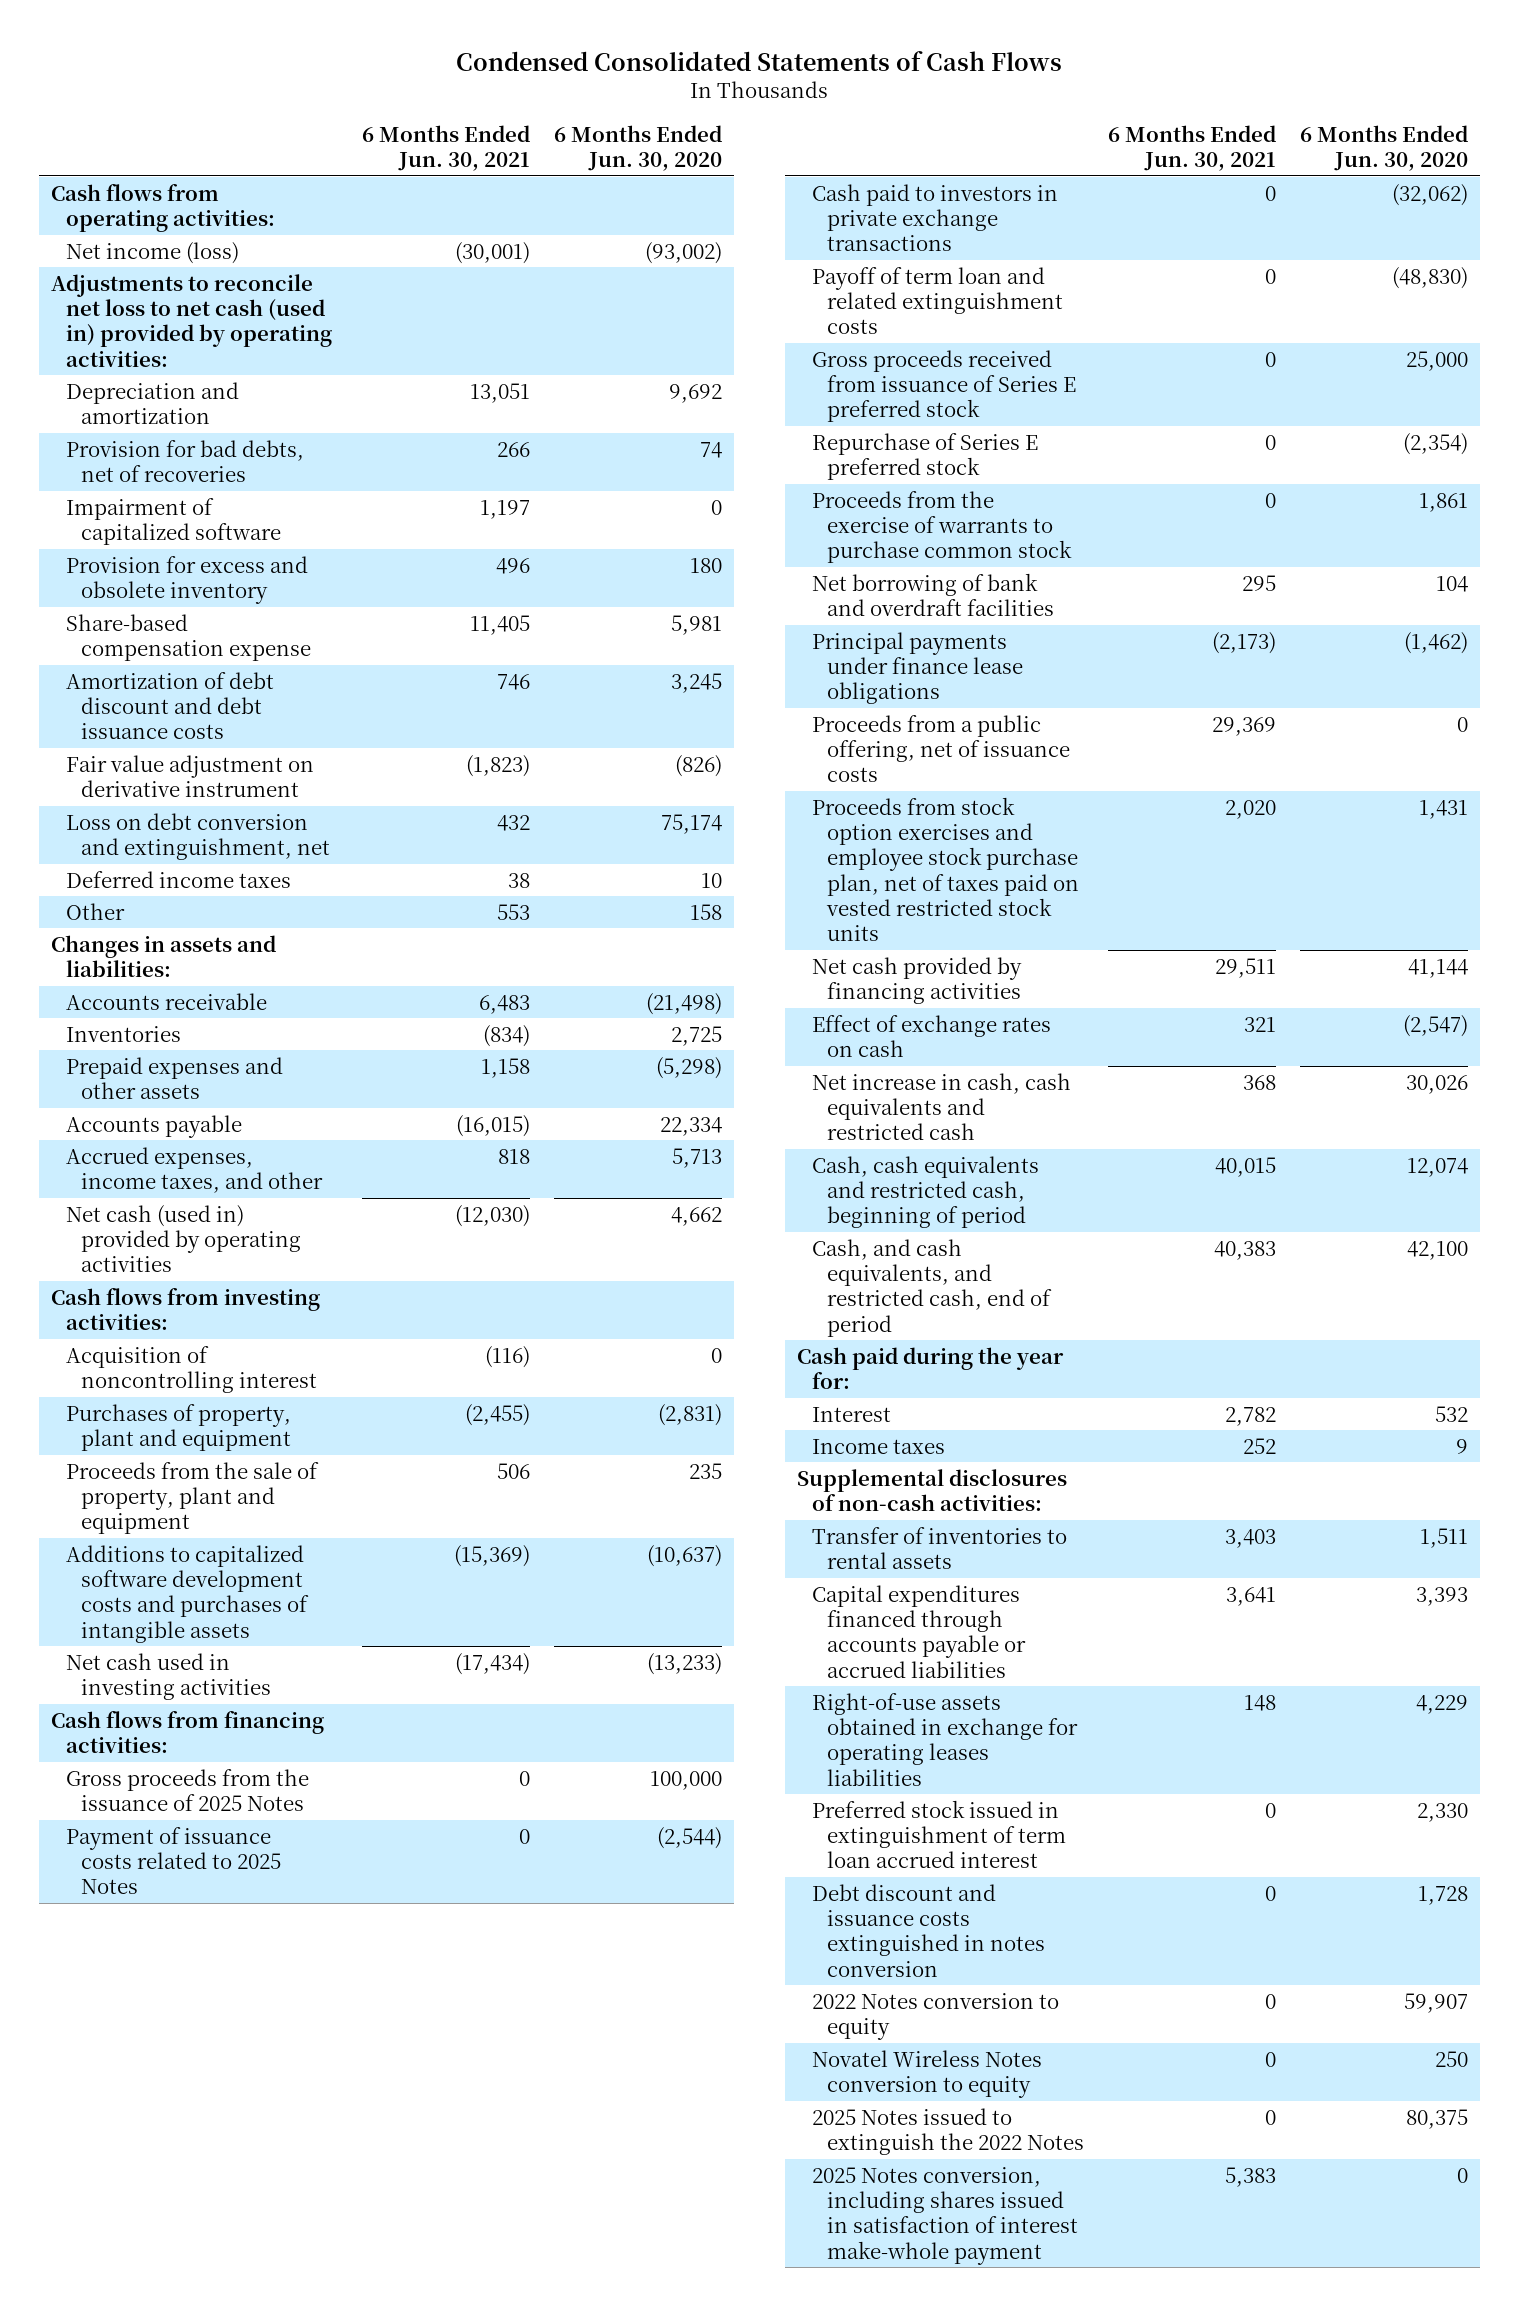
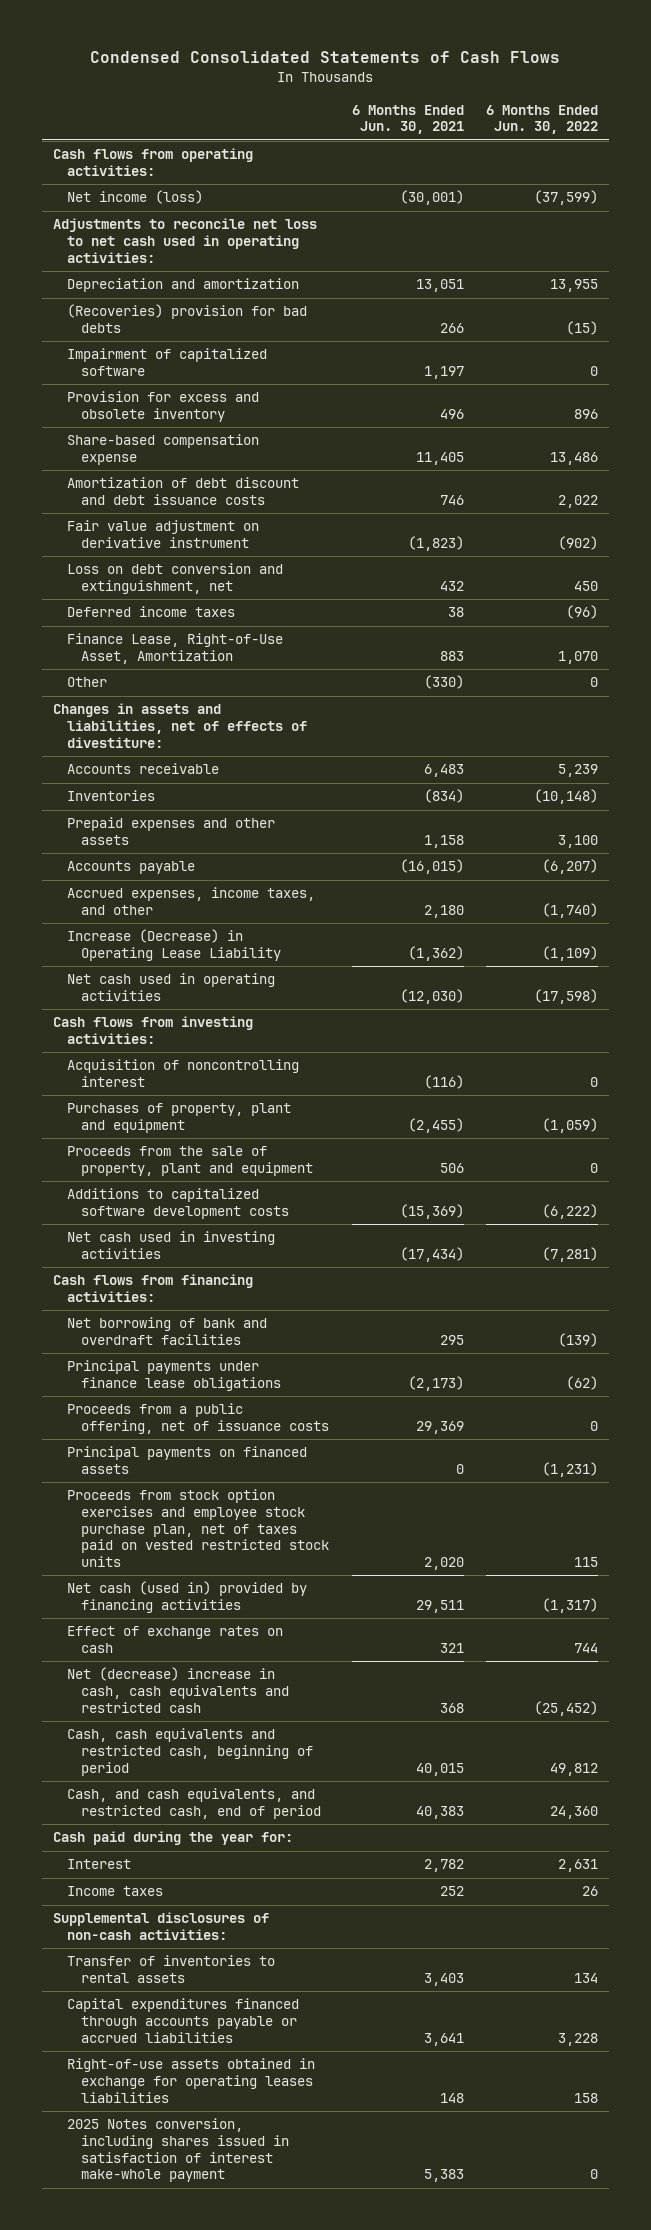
[554,124,723,172] 6 Months Ended Jun. 30, 2020 -> none
none -> [485,104,598,135] 6 Months Ended Jun. 30, 2022
[51,273,333,367] Adjustments to reconcile net loss to net cash (used in) provided by operating activities: -> [52,218,317,263] Adjustments to reconcile net loss to net cash used in operating activities:
[66,439,305,482] Provision for bad debts, net of recoveries -> [67,304,308,334] (Recoveries) provision for bad debts
none -> [67,633,284,665] Finance Lease, Right-of-Use Asset, Amortization
[497,903,531,920] 553 -> [423,675,464,690] (330)
[51,934,277,977] Changes in assets and liabilities: -> [52,703,308,748] Changes in assets and liabilities, net of effects of divestiture:
[498,1148,531,1164] 818 -> [423,905,464,919] 2,180
none -> [67,929,282,962] Increase (Decrease) in Operating Lease Liability
[66,1204,302,1273] Net cash (used in) provided by operating activities -> [67,973,276,1002] Net cash used in operating activities
[66,1544,310,1643] Additions to capitalized software development costs and purchases of intangible assets -> [67,1188,290,1220] Additions to capitalized software development costs
[66,1768,310,1811] Gross proceeds from the issuance of 2025 Notes -> none
[66,1826,282,1895] Payment of issuance costs related to 2025 Notes -> none
[811,183,1058,252] Cash paid to investors in private exchange transactions -> none
[811,266,1063,335] Payoff of term loan and related extinguishment costs -> none
[811,349,1076,423] Gross proceeds received from issuance of Series E preferred stock -> none
[811,432,1038,480] Repurchase of Series E preferred stock -> none
[811,490,1072,564] Proceeds from the exercise of warrants to purchase common stock -> none
none -> [67,1446,308,1475] Principal payments on financed assets
[811,956,1022,1004] Net cash provided by financing activities -> [67,1581,308,1614] Net cash (used in) provided by financing activities
[811,1072,1071,1141] Net increase in cash, cash equivalents and restricted cash -> [67,1667,290,1713] Net (decrease) increase in cash, cash equivalents and restricted cash
[811,1799,1066,1869] Preferred stock issued in extinguishment of term loan accrued interest -> none
[811,1883,1045,1977] Debt discount and issuance costs extinguished in notes conversion -> none
[811,1992,1059,2040] 2022 Notes conversion to equity -> none
[811,2049,1042,2098] Novatel Wireless Notes conversion to equity -> none
[811,2107,1084,2155] 2025 Notes issued to extinguish the 2022 Notes -> none

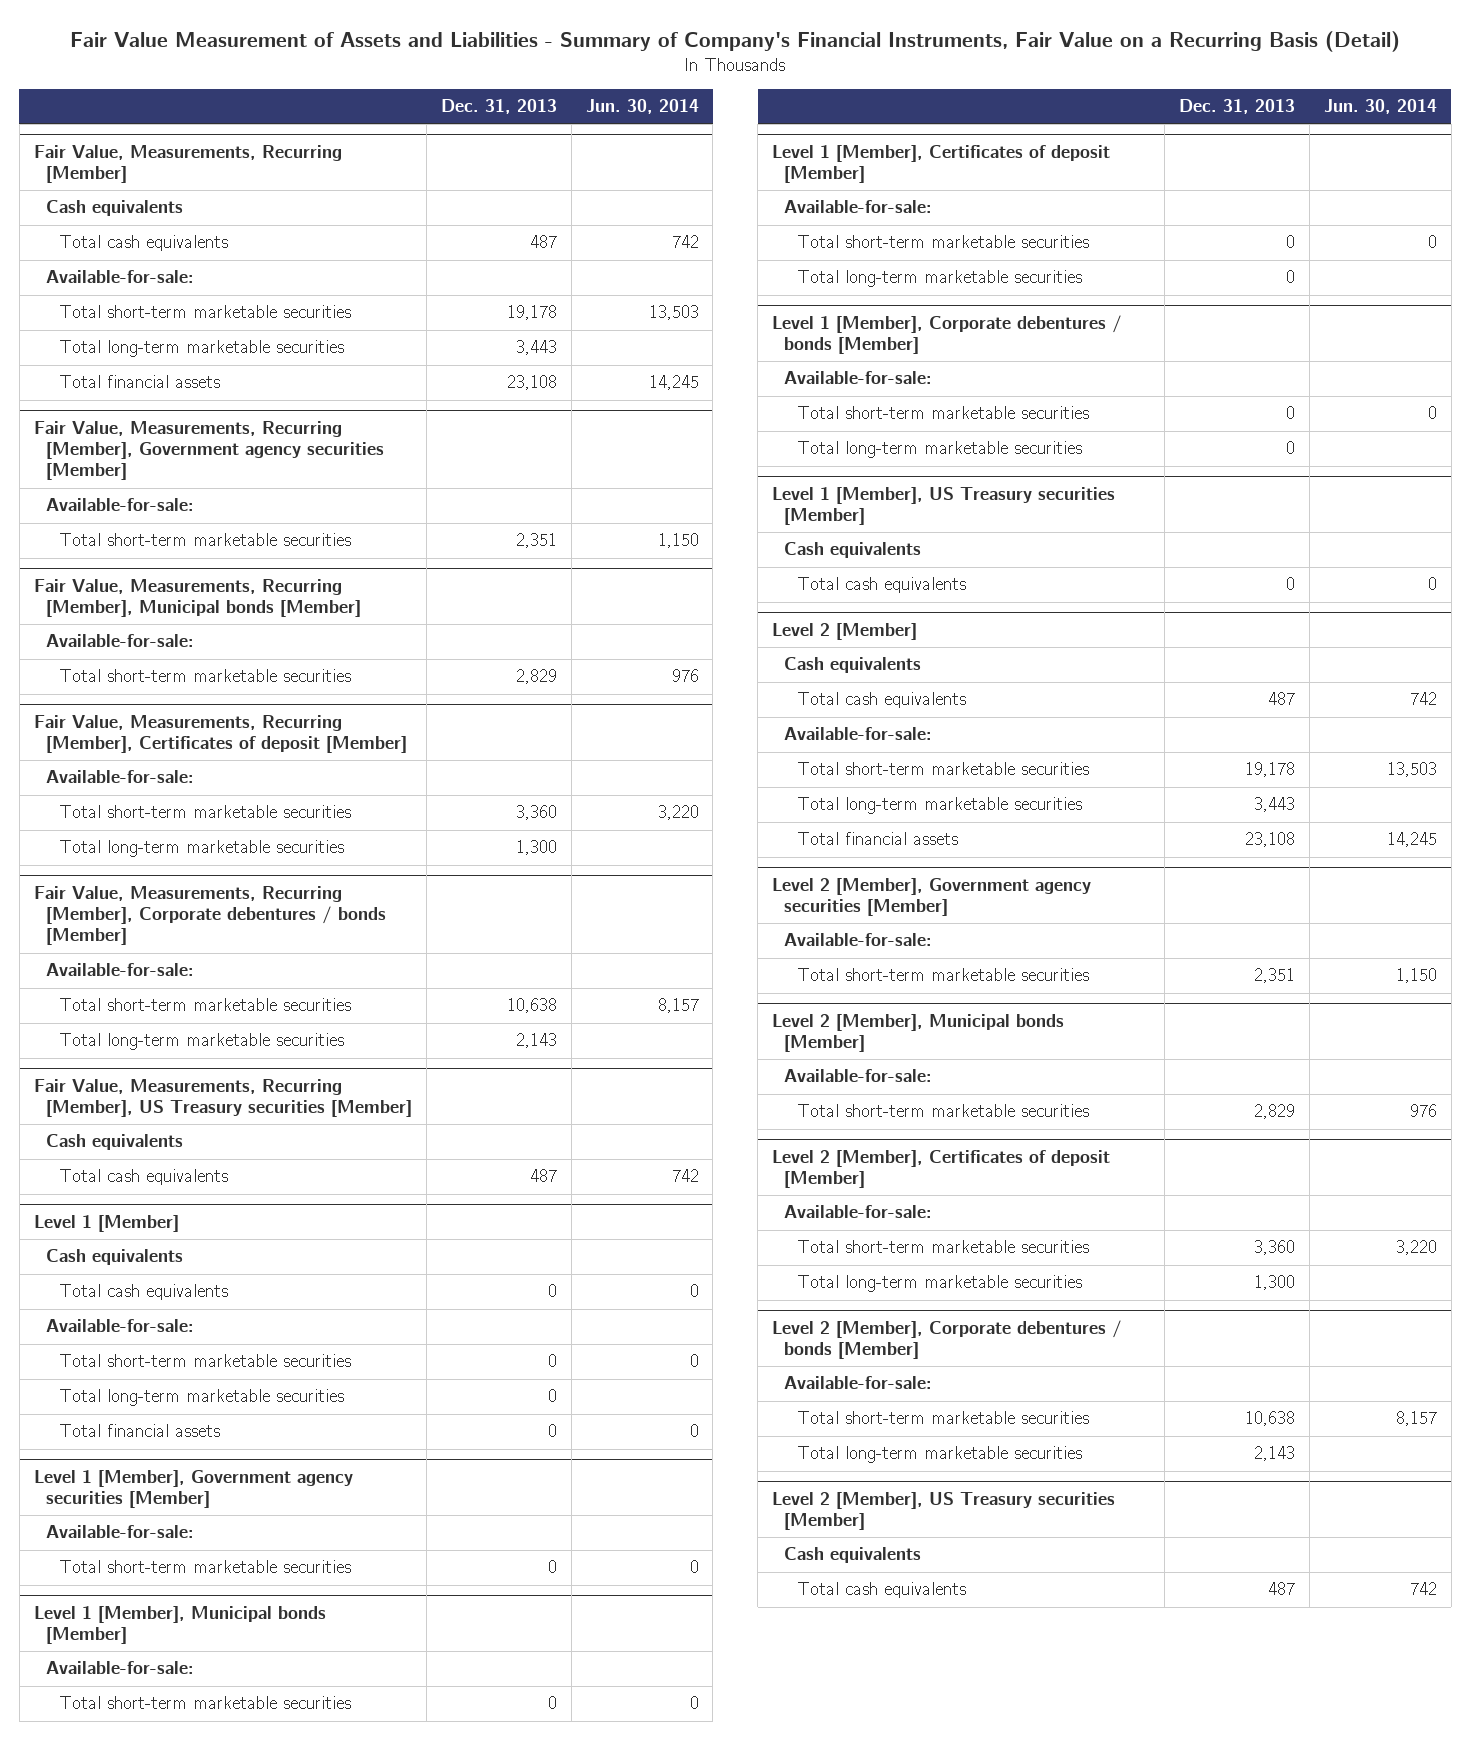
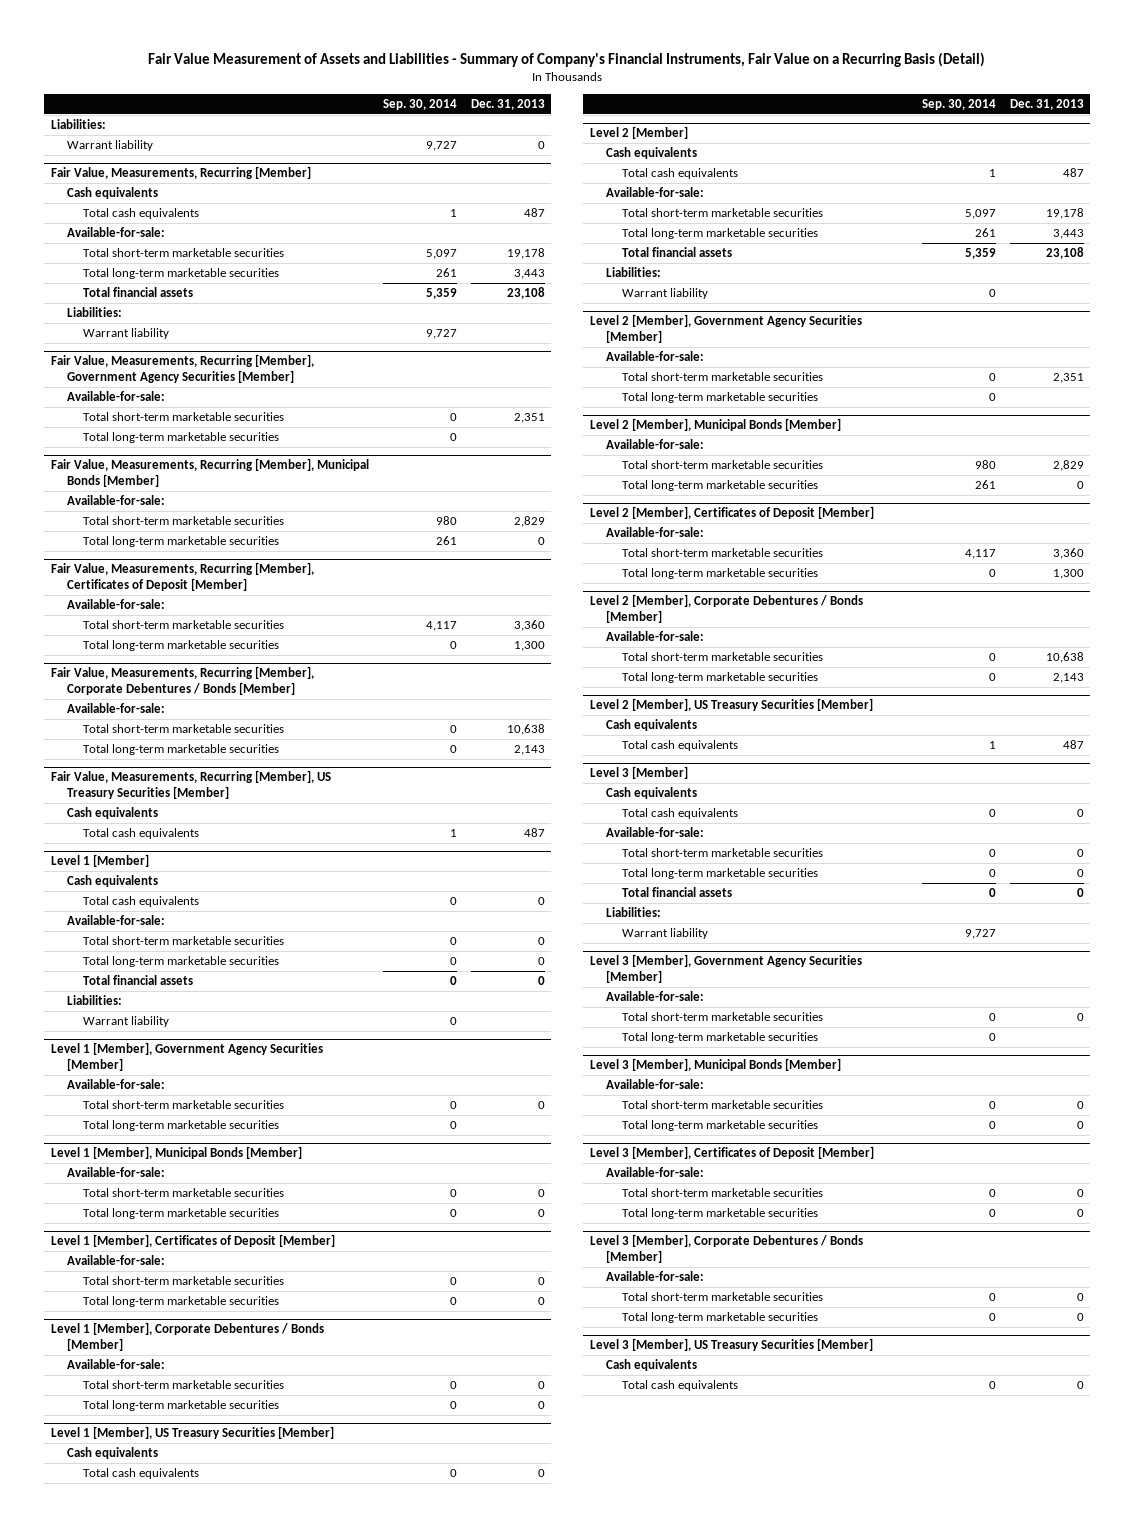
[585,99,699,115] Jun. 30, 2014 -> none
none -> [382,98,457,110] Sep. 30, 2014
none -> [51,118,107,129] Liabilities:
none -> [67,139,154,151] Warrant liability
none -> [67,306,123,317] Liabilities:
none -> [82,327,169,339] Warrant liability
[33,421,385,481] Fair Value, Measurements, Recurring [Member], Government agency securities [Member] -> [51,353,315,383] Fair Value, Measurements, Recurring [Member], Government Agency Securities [Member]
none -> [82,431,279,443] Total long-term marketable securities
[33,579,362,618] Fair Value, Measurements, Recurring [Member], Municipal bonds [Member] -> [51,457,370,487] Fair Value, Measurements, Recurring [Member], Municipal Bonds [Member]
none -> [82,535,279,547] Total long-term marketable securities
[33,715,408,754] Fair Value, Measurements, Recurring [Member], Certificates of deposit [Member] -> [51,561,315,591] Fair Value, Measurements, Recurring [Member], Certificates of Deposit [Member]
[33,886,387,946] Fair Value, Measurements, Recurring [Member], Corporate debentures / bonds [Member] -> [51,665,315,695] Fair Value, Measurements, Recurring [Member], Corporate Debentures / Bonds [Member]
[33,1079,413,1118] Fair Value, Measurements, Recurring [Member], US Treasury securities [Member] -> [51,769,332,799] Fair Value, Measurements, Recurring [Member], US Treasury Securities [Member]
none -> [67,994,123,1005] Liabilities:
none -> [82,1015,169,1027] Warrant liability
[33,1470,353,1509] Level 1 [Member], Government agency securities [Member] -> [51,1041,324,1071] Level 1 [Member], Government Agency Securities [Member]
none -> [82,1119,279,1131] Total long-term marketable securities
[33,1606,326,1645] Level 1 [Member], Municipal bonds [Member] -> [51,1145,303,1159] Level 1 [Member], Municipal Bonds [Member]
none -> [82,1207,279,1219] Total long-term marketable securities
[771,145,1110,184] Level 1 [Member], Certificates of deposit [Member] -> [51,1233,336,1247] Level 1 [Member], Certificates of Deposit [Member]
[771,315,1122,355] Level 1 [Member], Corporate debentures / bonds [Member] -> [51,1321,325,1351] Level 1 [Member], Corporate Debentures / Bonds [Member]
[771,487,1115,526] Level 1 [Member], US Treasury securities [Member] -> [51,1425,335,1439] Level 1 [Member], US Treasury Securities [Member]
none -> [606,266,662,277] Liabilities:
none -> [621,287,708,299] Warrant liability
[771,878,1091,917] Level 2 [Member], Government agency securities [Member] -> [590,313,863,343] Level 2 [Member], Government Agency Securities [Member]
none -> [621,391,818,403] Total long-term marketable securities
[771,1014,1064,1053] Level 2 [Member], Municipal bonds [Member] -> [590,417,842,431] Level 2 [Member], Municipal Bonds [Member]
none -> [621,479,818,491] Total long-term marketable securities
[771,1150,1110,1189] Level 2 [Member], Certificates of deposit [Member] -> [590,505,875,519] Level 2 [Member], Certificates of Deposit [Member]
[771,1320,1122,1360] Level 2 [Member], Corporate debentures / bonds [Member] -> [590,593,864,623] Level 2 [Member], Corporate Debentures / Bonds [Member]
[771,1492,1115,1531] Level 2 [Member], US Treasury securities [Member] -> [590,697,874,711] Level 2 [Member], US Treasury Securities [Member]
none -> [590,765,689,779] Level 3 [Member]
none -> [606,786,698,799] Cash equivalents
none -> [621,807,738,819] Total cash equivalents
none -> [606,826,705,837] Available-for-sale:
none -> [621,847,823,857] Total short-term marketable securities
none -> [621,867,818,879] Total long-term marketable securities
none -> [621,886,732,897] Total financial assets
none -> [606,906,662,917] Liabilities:
none -> [621,927,708,939] Warrant liability
none -> [590,953,863,983] Level 3 [Member], Government Agency Securities [Member]
none -> [606,990,705,1001] Available-for-sale:
none -> [621,1011,823,1021] Total short-term marketable securities
none -> [621,1031,818,1043] Total long-term marketable securities
none -> [590,1057,842,1071] Level 3 [Member], Municipal Bonds [Member]
none -> [606,1078,705,1089] Available-for-sale:
none -> [621,1099,823,1109] Total short-term marketable securities
none -> [621,1119,818,1131] Total long-term marketable securities
none -> [590,1145,875,1159] Level 3 [Member], Certificates of Deposit [Member]
none -> [606,1166,705,1177] Available-for-sale:
none -> [621,1187,823,1197] Total short-term marketable securities
none -> [621,1207,818,1219] Total long-term marketable securities
none -> [590,1233,864,1263] Level 3 [Member], Corporate Debentures / Bonds [Member]
none -> [606,1270,705,1281] Available-for-sale:
none -> [621,1291,823,1301] Total short-term marketable securities
none -> [621,1311,818,1323] Total long-term marketable securities
none -> [590,1337,874,1351] Level 3 [Member], US Treasury Securities [Member]
none -> [606,1358,698,1371] Cash equivalents
none -> [621,1379,738,1391] Total cash equivalents

